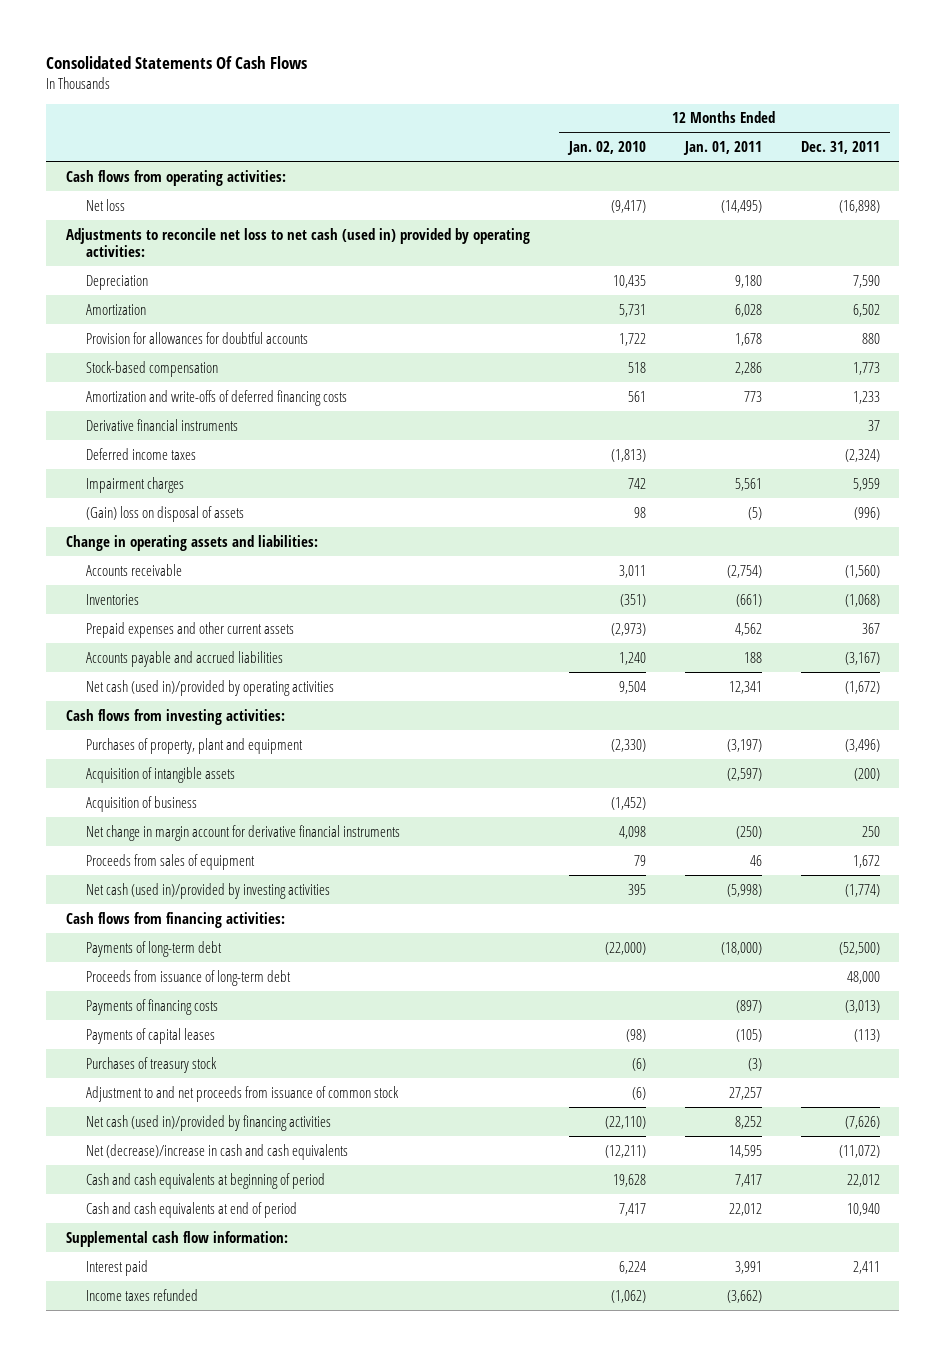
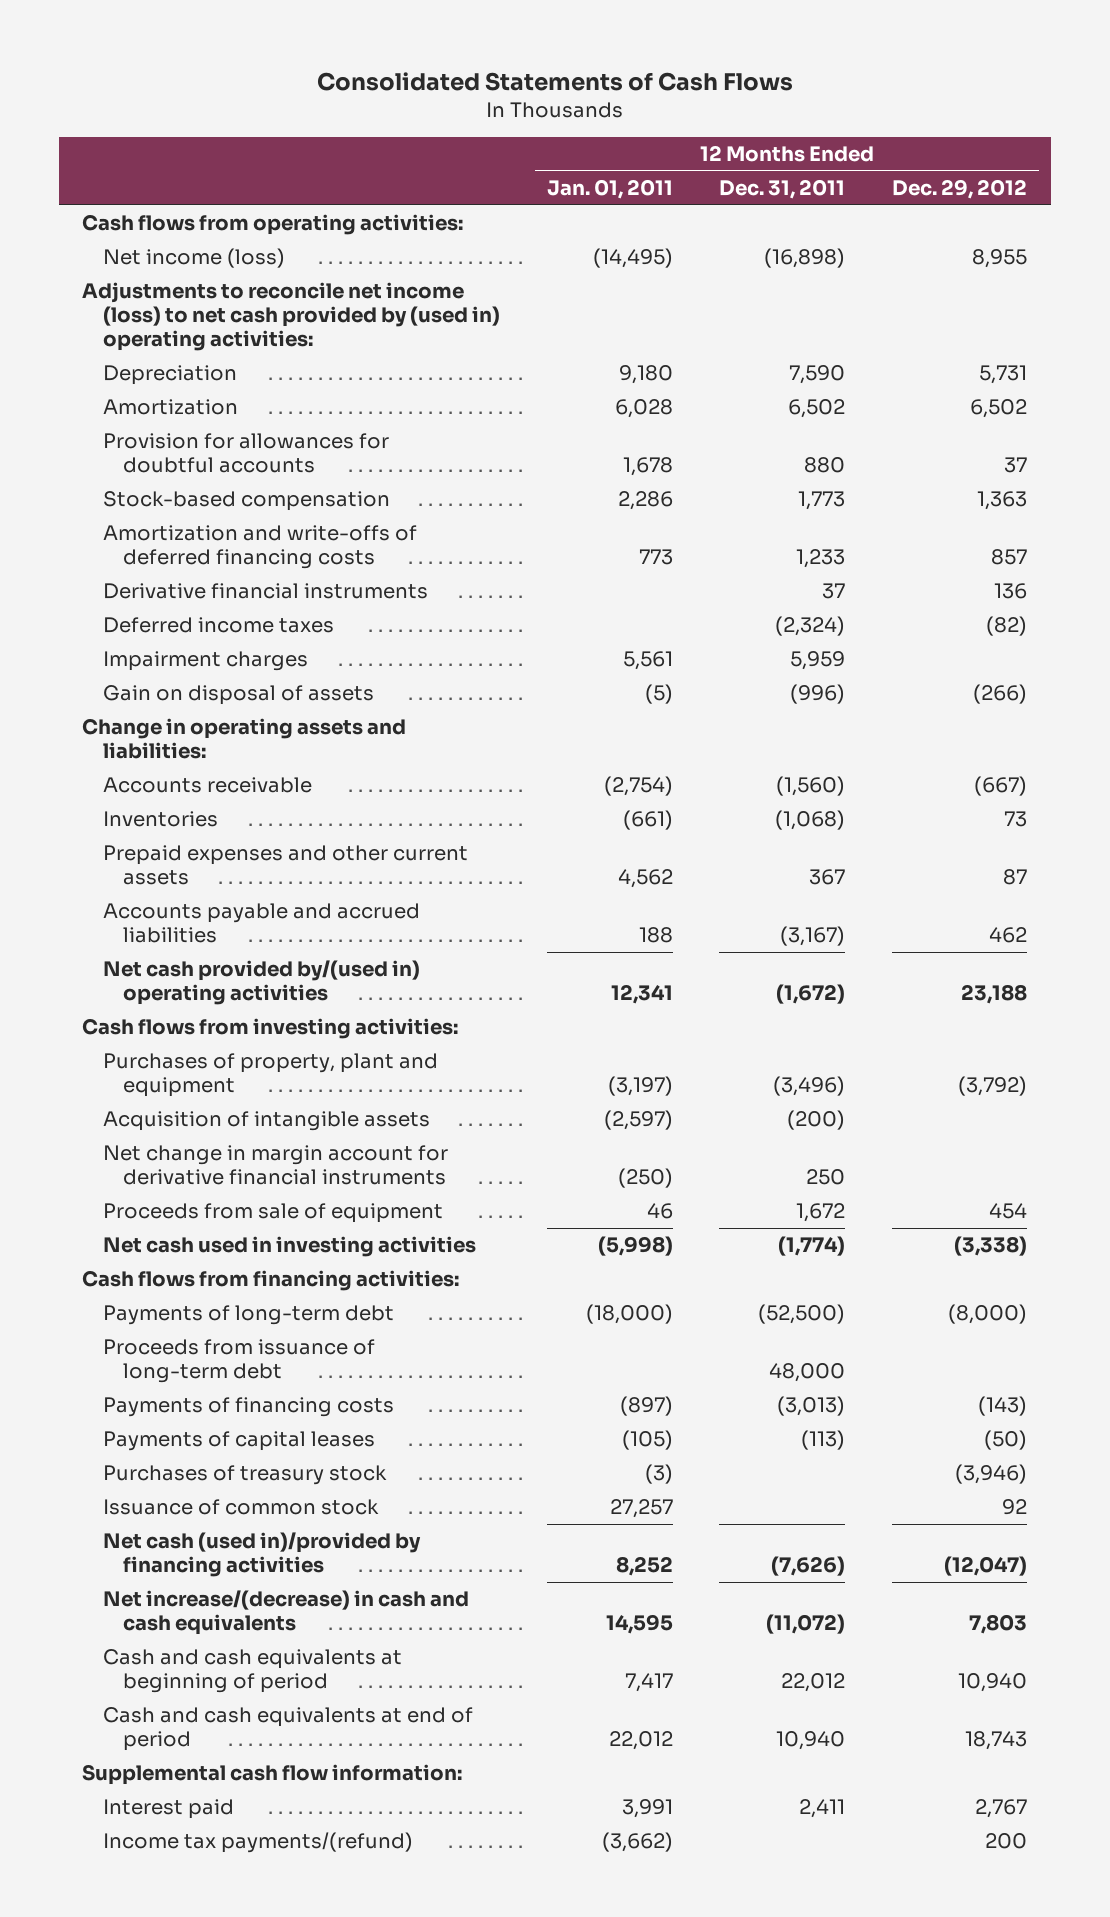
[46,56,308,70] Consolidated Statements Of Cash Flows -> [316,71,793,91] Consolidated Statements of Cash Flows
[566,141,646,156] Jan. 02, 2010 -> none
none -> [892,178,1028,199] Dec. 29, 2012
[85,198,125,211] Net loss -> [102,248,285,269] Net income (loss)
[65,227,530,258] Adjustments to reconcile net loss to net cash (used in) provided by operating activities: -> [82,282,500,351] Adjustments to reconcile net income (loss) to net cash provided by (used in) operating activities:
[85,505,244,522] (Gain) loss on disposal of assets -> [102,685,374,706] Gain on disposal of assets
[85,679,334,696] Net cash (used in)/provided by operating activities -> [102,960,420,1006] Net cash provided by/(used in) operating activities
[85,795,197,812] Acquisition of business -> none
[85,853,255,870] Proceeds from sales of equipment -> [102,1203,443,1224] Proceeds from sale of equipment
[85,882,330,899] Net cash (used in)/provided by investing activities -> [102,1236,476,1258] Net cash used in investing activities
[85,1085,399,1102] Adjustment to and net proceeds from issuance of common stock -> [102,1499,379,1516] Issuance of common stock
[85,1143,348,1160] Net (decrease)/increase in cash and cash equivalents -> [102,1590,469,1636] Net increase/(decrease) in cash and cash equivalents
[85,1288,198,1301] Income taxes refunded -> [102,1832,413,1854] Income tax payments/(refund)

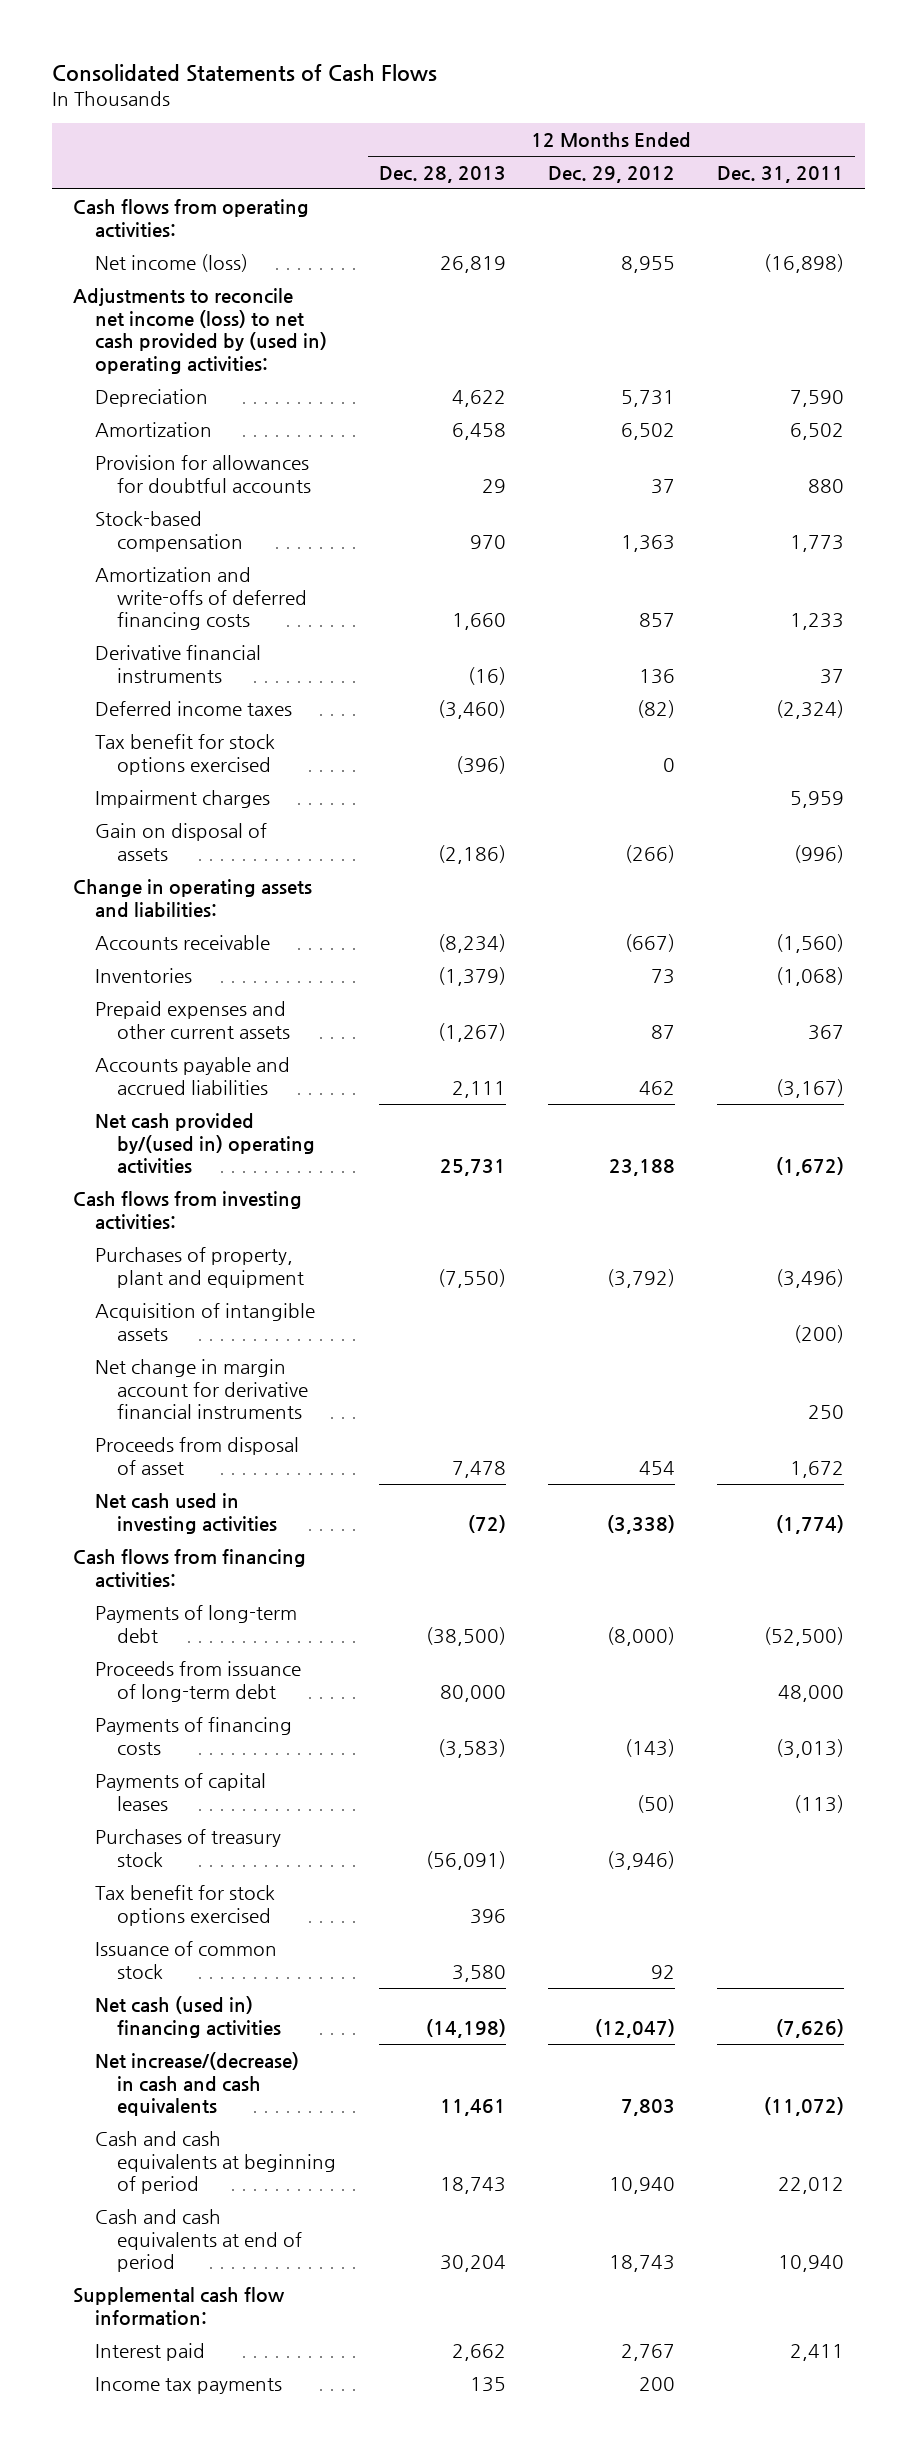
[546,178,673,199] Jan. 01, 2011 -> none
none -> [378,165,506,183] Dec. 28, 2013
none -> [94,733,275,775] Tax benefit for stock options exercised
[102,1203,443,1224] Proceeds from sale of equipment -> [94,1436,299,1475] Proceeds from disposal of asset
none -> [94,1884,275,1926] Tax benefit for stock options exercised
[102,1532,421,1578] Net cash (used in)/provided by financing activities -> [94,1995,282,2038] Net cash (used in) financing activities
[102,1832,413,1854] Income tax payments/(refund) -> [94,2376,282,2394] Income tax payments

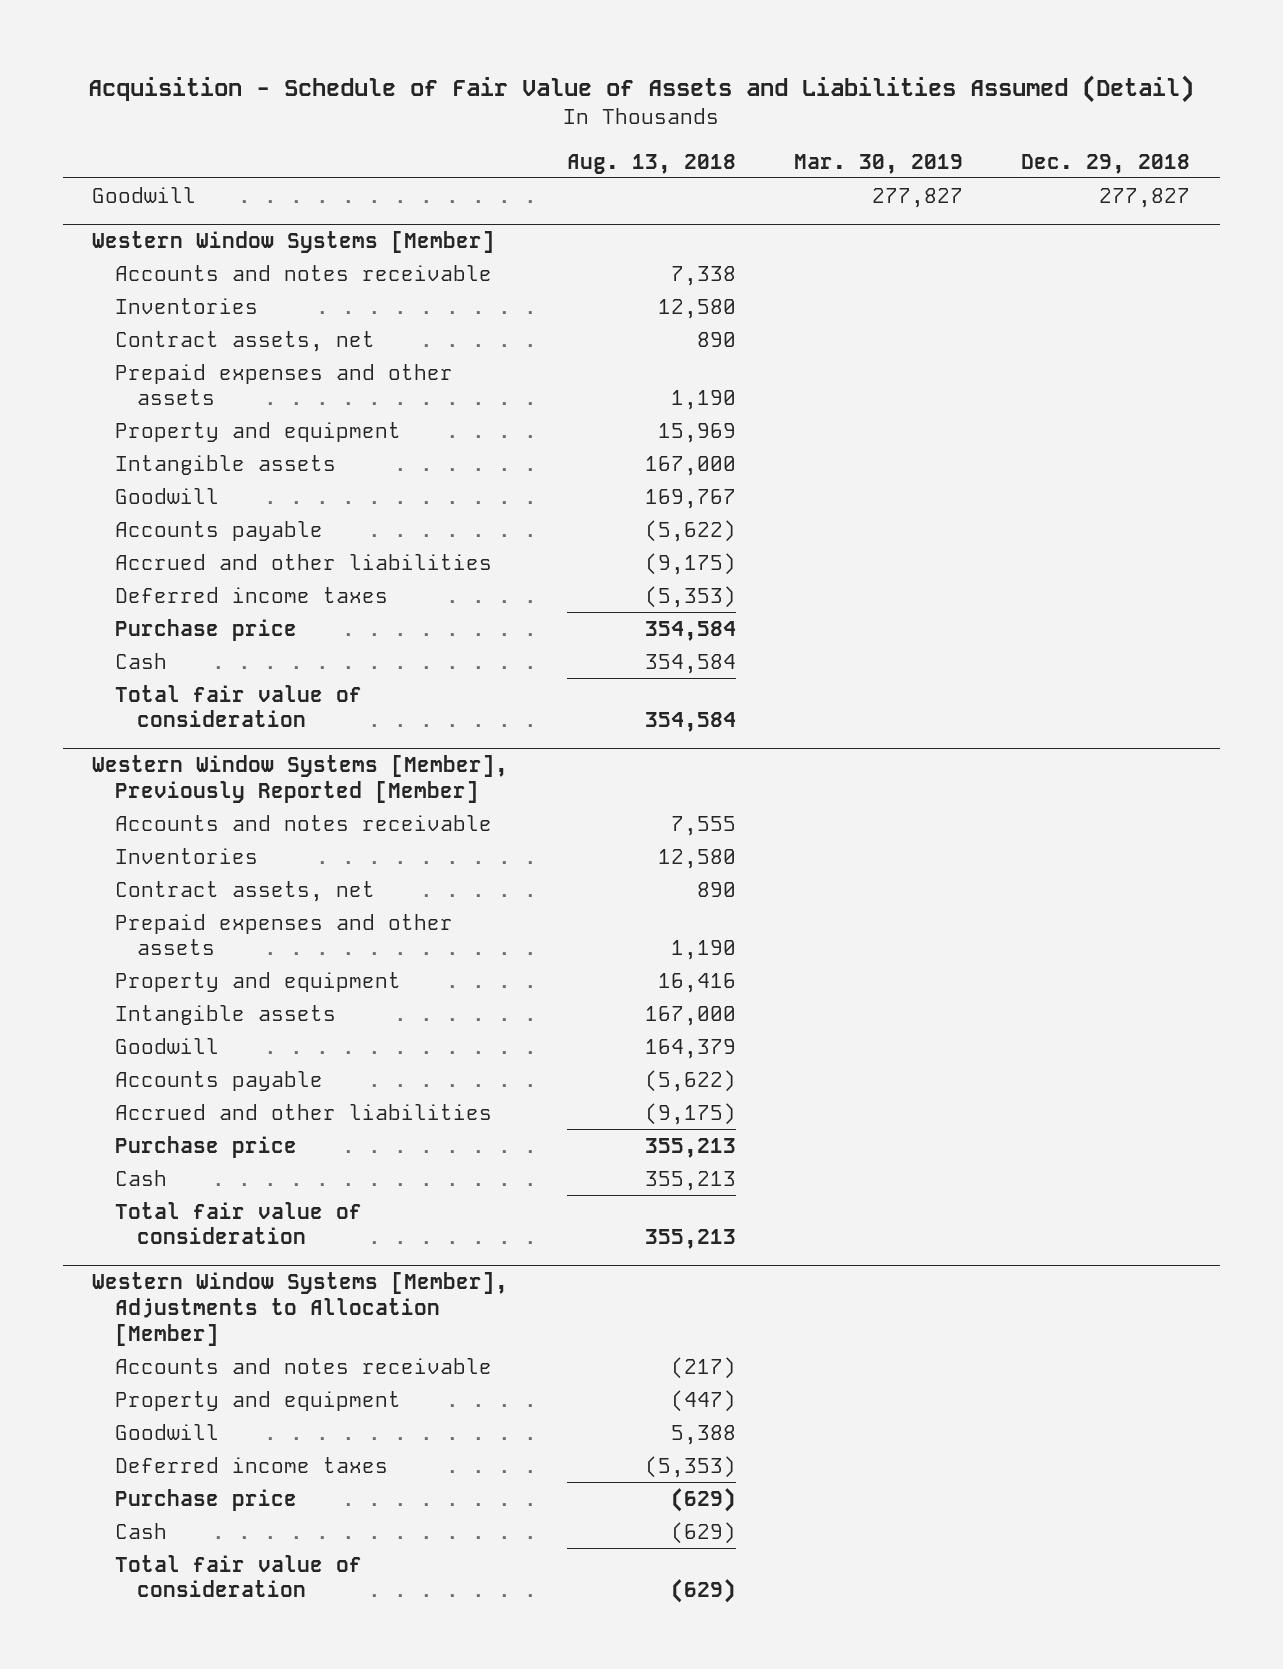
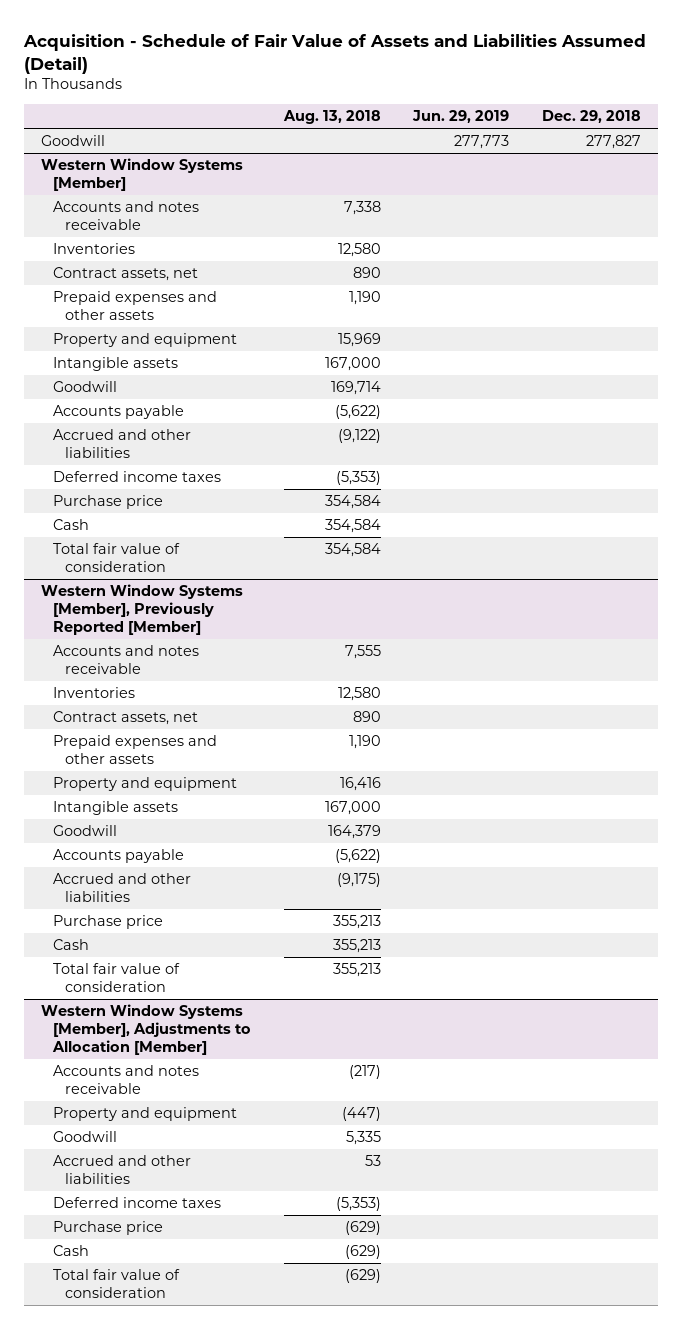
[794,153,964,174] Mar. 30, 2019 -> none
none -> [412,110,510,124] Jun. 29, 2019
[644,488,736,509] 169,767 -> [330,381,381,396] 169,714
[644,552,736,575] (9,175) -> [337,429,381,444] (9,122)
[670,1424,736,1445] 5,388 -> [345,1131,381,1146] 5,335
none -> [52,1155,191,1185] Accrued and other liabilities

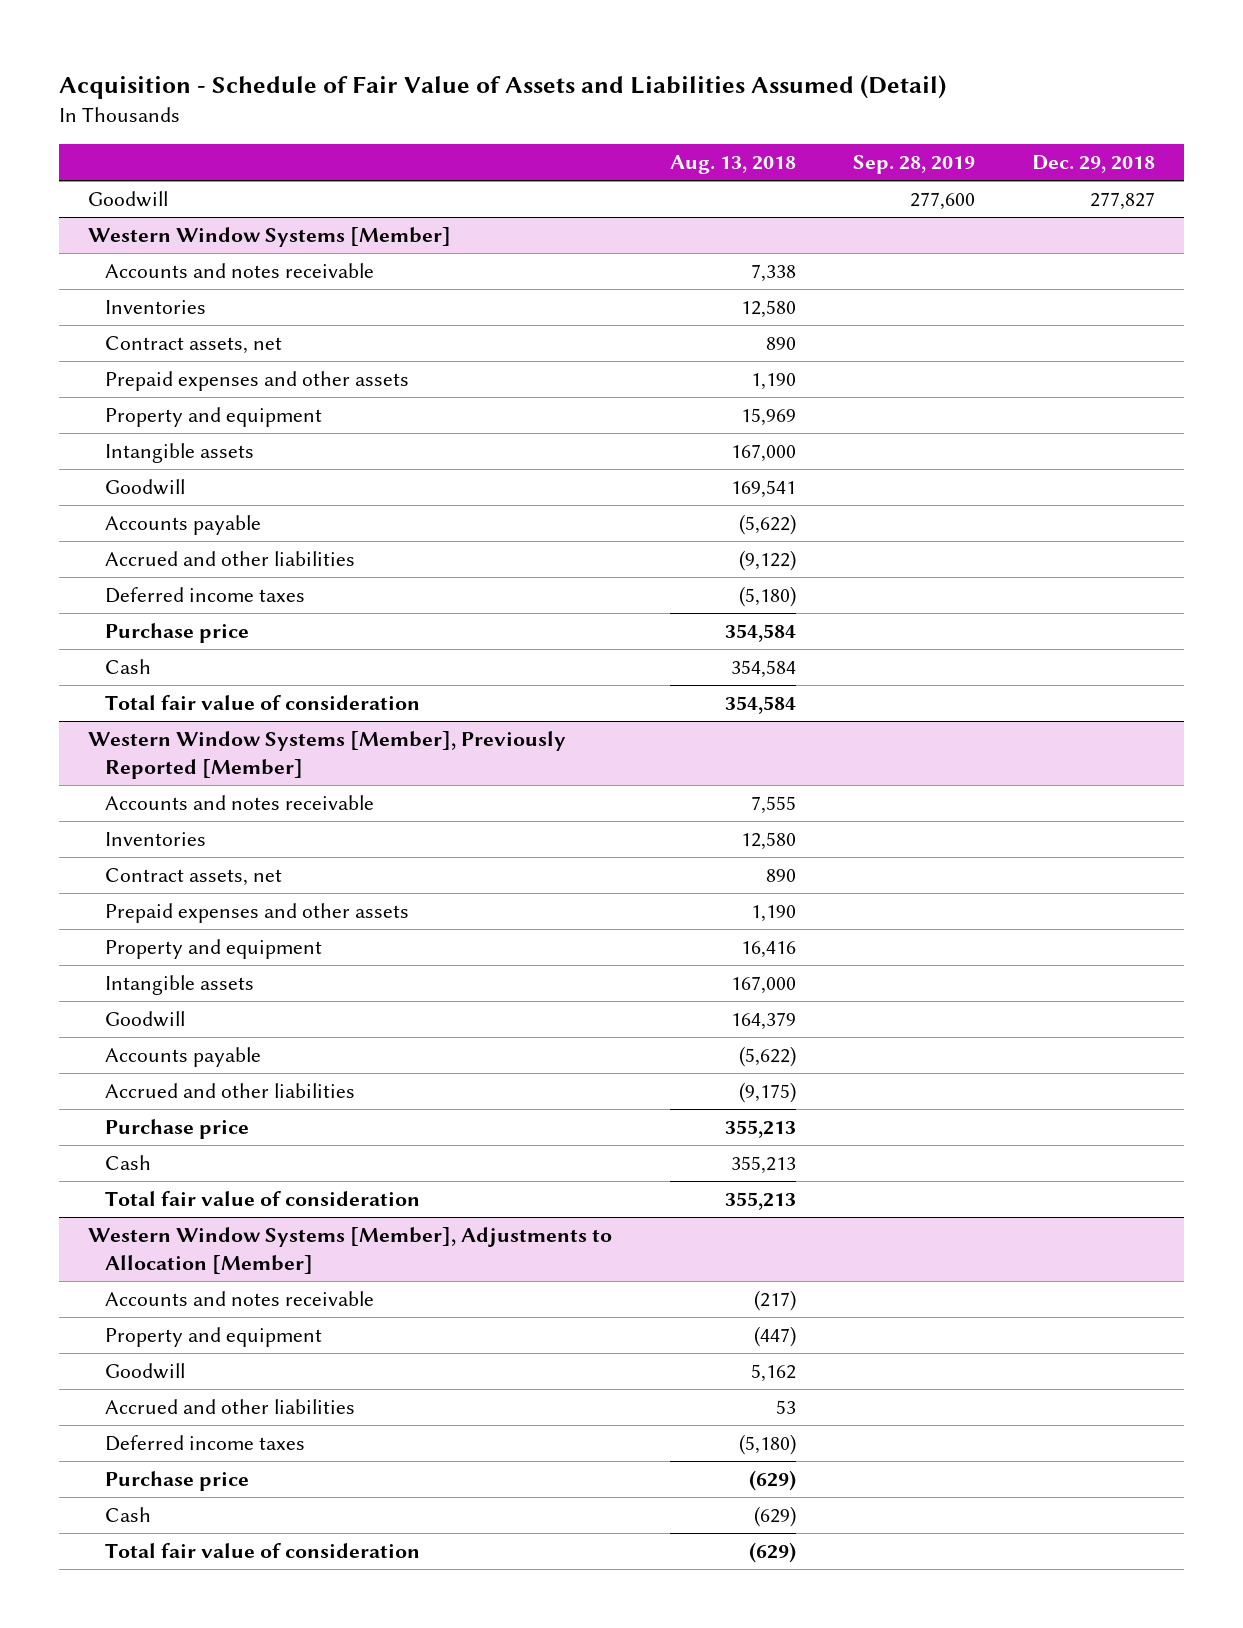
[412,110,510,124] Jun. 29, 2019 -> none
none -> [852,155,975,175] Sep. 28, 2019
[330,381,381,396] 169,714 -> [730,480,796,499] 169,541
[335,471,381,486] (5,353) -> [738,586,796,608] (5,180)
[345,1131,381,1146] 5,335 -> [750,1364,796,1383] 5,162
[335,1197,381,1212] (5,353) -> [738,1434,796,1456] (5,180)

